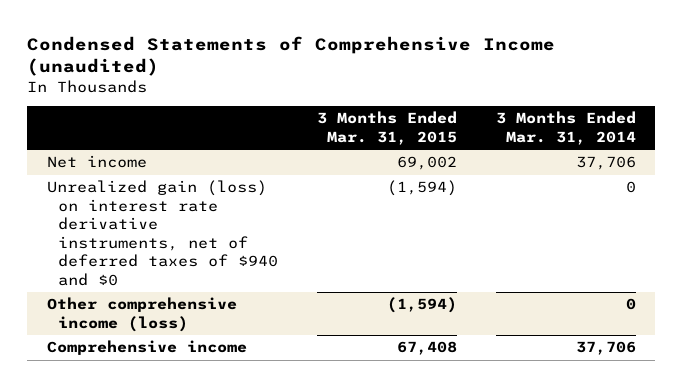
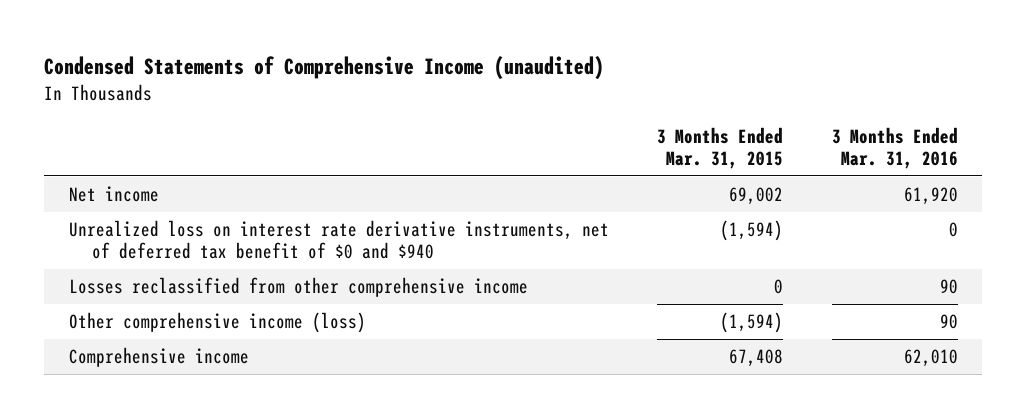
[495,111,636,145] 3 Months Ended Mar. 31, 2014 -> none
none -> [831,127,958,170] 3 Months Ended Mar. 31, 2016
[46,180,278,286] Unrealized gain (loss) on interest rate derivative instruments, net of deferred taxes of $940 and $0 -> [68,219,609,260] Unrealized loss on interest rate derivative instruments, net of deferred tax benefit of $0 and $940
none -> [68,276,528,297] Losses reclassified from other comprehensive income

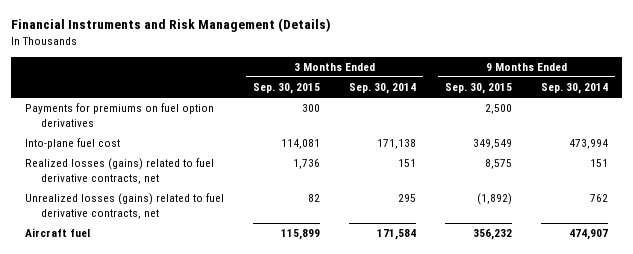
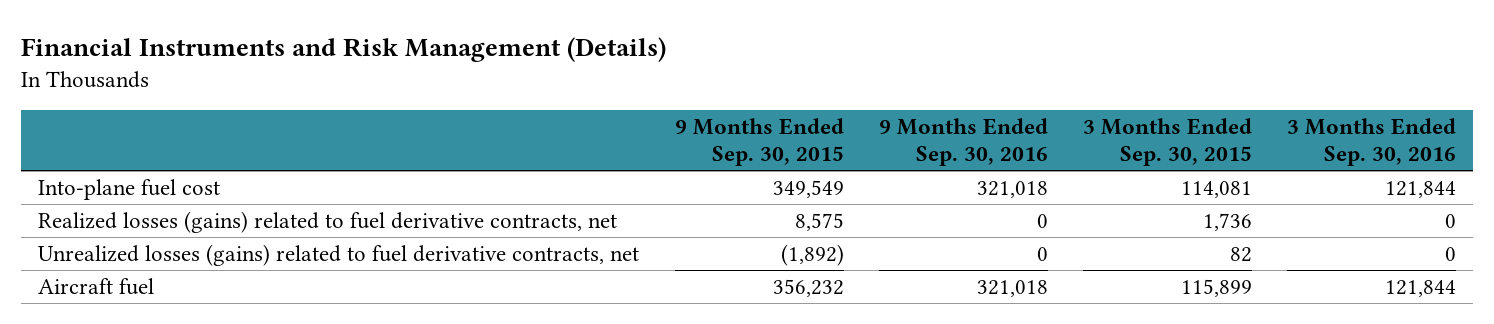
[349,83,417,95] Sep. 30, 2014 -> none
[540,83,608,95] Sep. 30, 2014 -> none
none -> [878,118,1048,166] 9 Months Ended Sep. 30, 2016
none -> [1286,118,1456,166] 3 Months Ended Sep. 30, 2016
[25,103,215,127] Payments for premiums on fuel option derivatives -> none

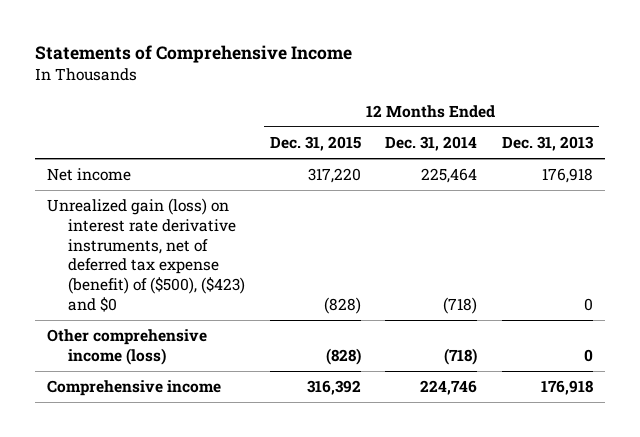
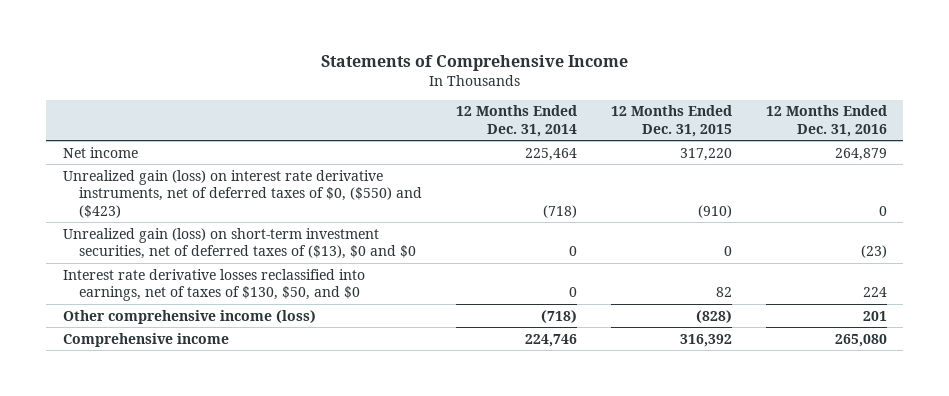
[501,135,594,151] Dec. 31, 2013 -> none
none -> [765,105,887,137] 12 Months Ended Dec. 31, 2016
[47,198,246,312] Unrealized gain (loss) on interest rate derivative instruments, net of deferred tax expense (benefit) of ($500), ($423) and $0 -> [62,169,422,218] Unrealized gain (loss) on interest rate derivative instruments, net of deferred taxes of $0, ($550) and ($423)
[323,296,361,314] (828) -> [697,204,732,218] (910)
none -> [62,227,416,260] Unrealized gain (loss) on short-term investment securities, net of deferred taxes of ($13), $0 and $0
none -> [62,268,365,302] Interest rate derivative losses reclassified into earnings, net of taxes of $130, $50, and $0

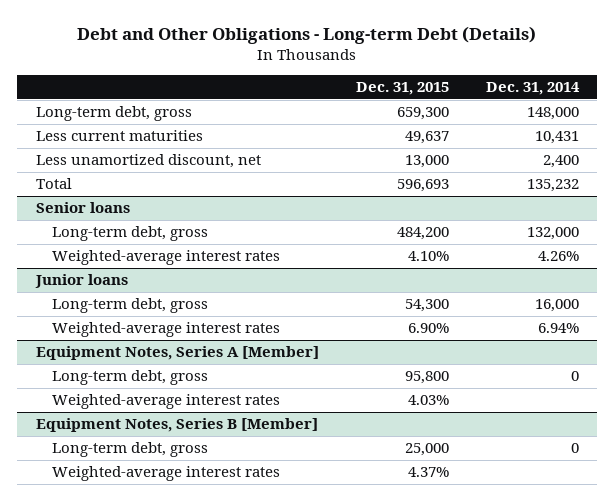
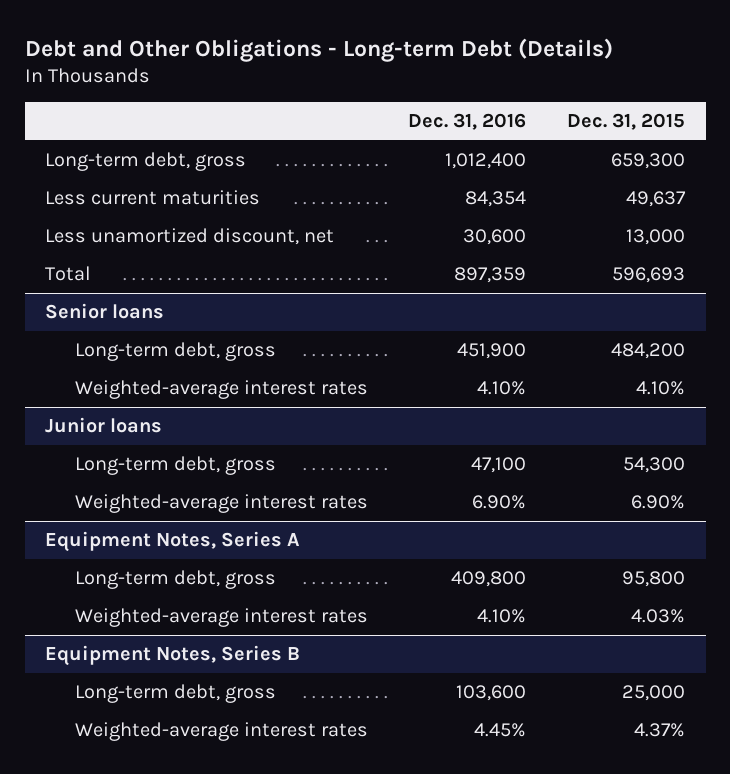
[485,82,580,96] Dec. 31, 2014 -> none
none -> [408,113,527,131] Dec. 31, 2016
[35,346,319,361] Equipment Notes, Series A [Member] -> [45,531,301,553] Equipment Notes, Series A
[35,418,318,433] Equipment Notes, Series B [Member] -> [45,645,301,667] Equipment Notes, Series B

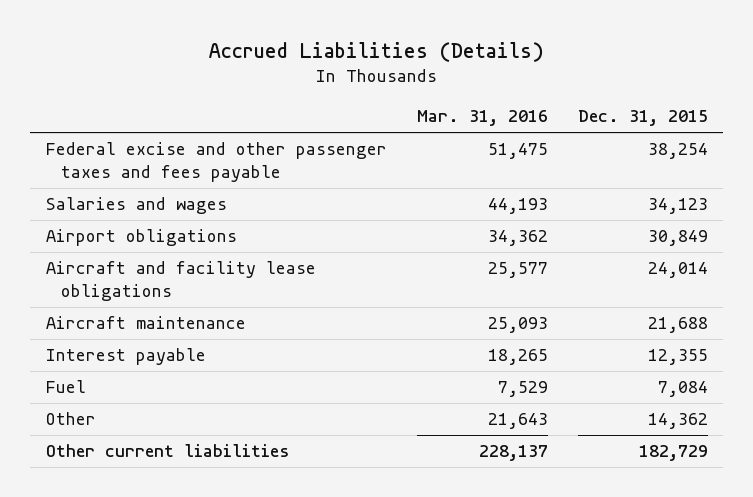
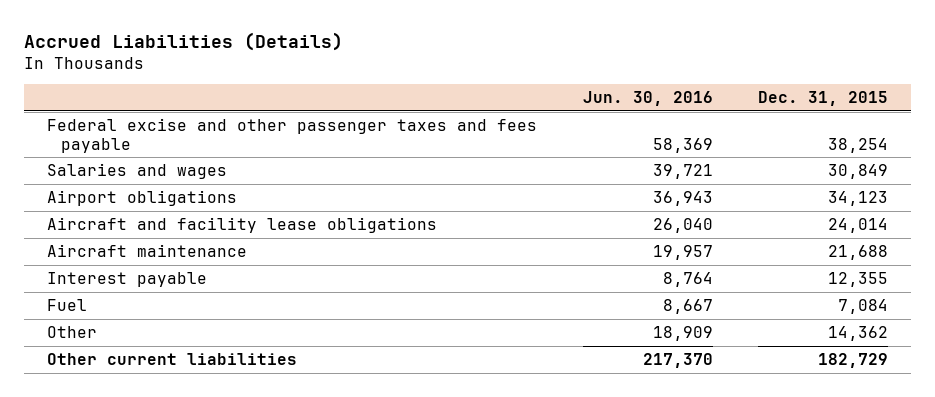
[416,110,548,127] Mar. 31, 2016 -> none
none -> [582,91,713,107] Jun. 30, 2016
[647,198,708,215] 34,123 -> [828,163,889,179] 30,849
[647,230,708,247] 30,849 -> [828,190,889,206] 34,123

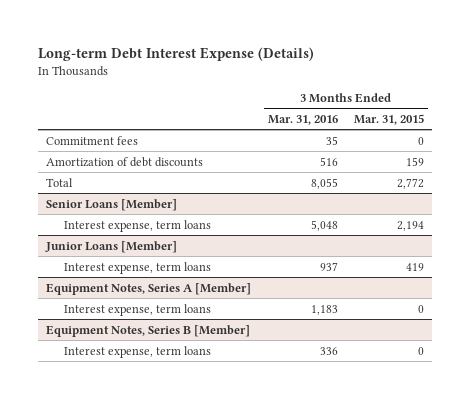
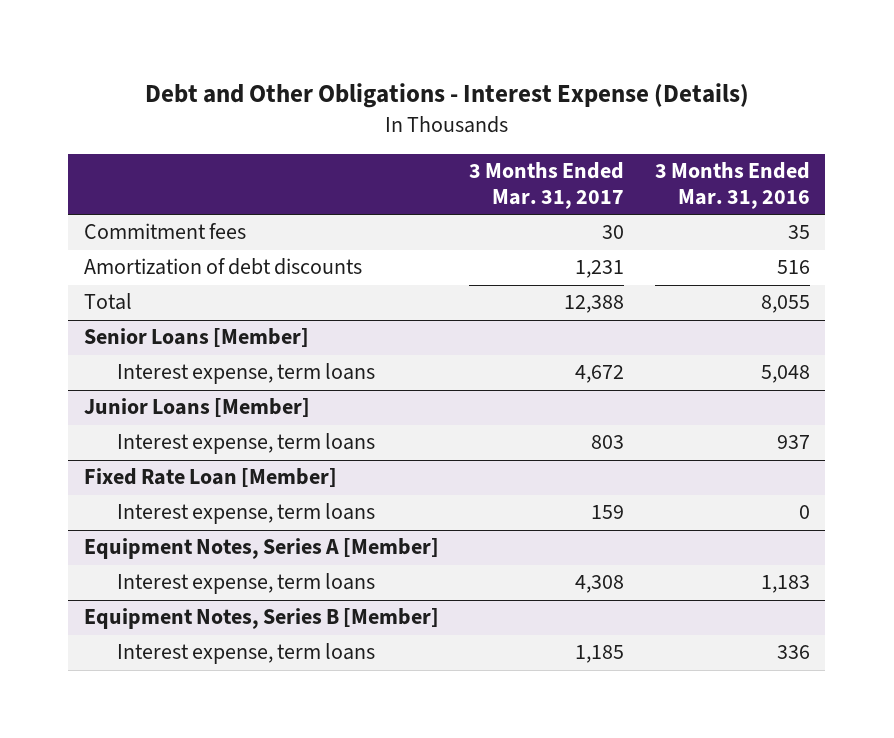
[38,46,315,61] Long-term Debt Interest Expense (Details) -> [144,83,749,109] Debt and Other Obligations - Interest Expense (Details)
[354,113,425,125] Mar. 31, 2015 -> none
none -> [469,162,625,210] 3 Months Ended Mar. 31, 2017
none -> [83,468,337,488] Fixed Rate Loan [Member]
none -> [116,503,375,525] Interest expense, term loans

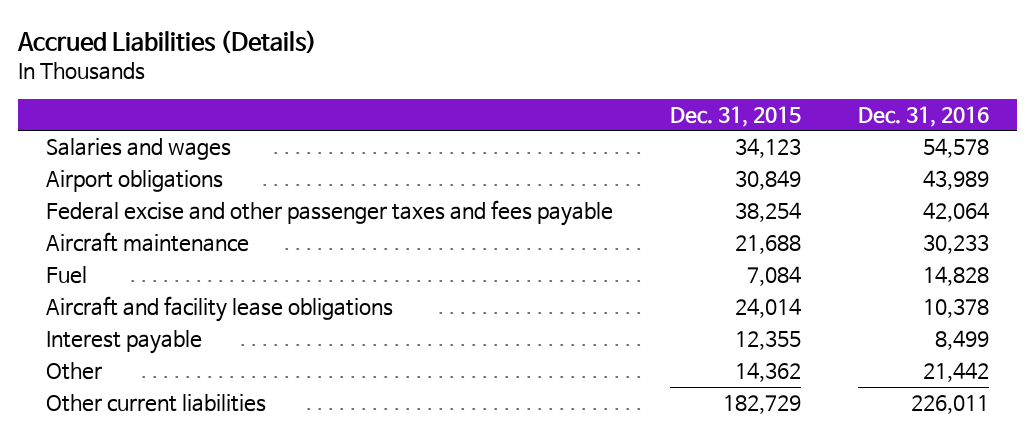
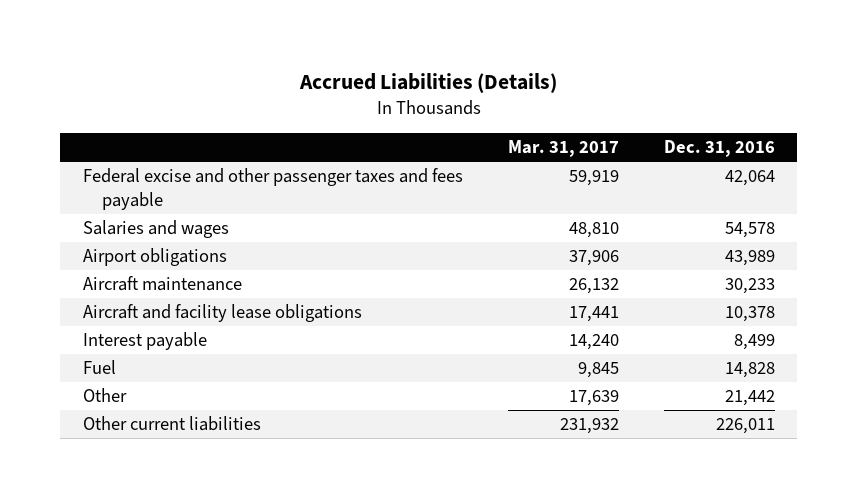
[670,105,802,127] Dec. 31, 2015 -> none
none -> [507,140,619,158] Mar. 31, 2017
[46,200,614,227] Federal excise and other passenger taxes and fees payable -> [82,168,463,210] Federal excise and other passenger taxes and fees payable
[46,266,88,285] Fuel -> [82,360,116,375] Fuel

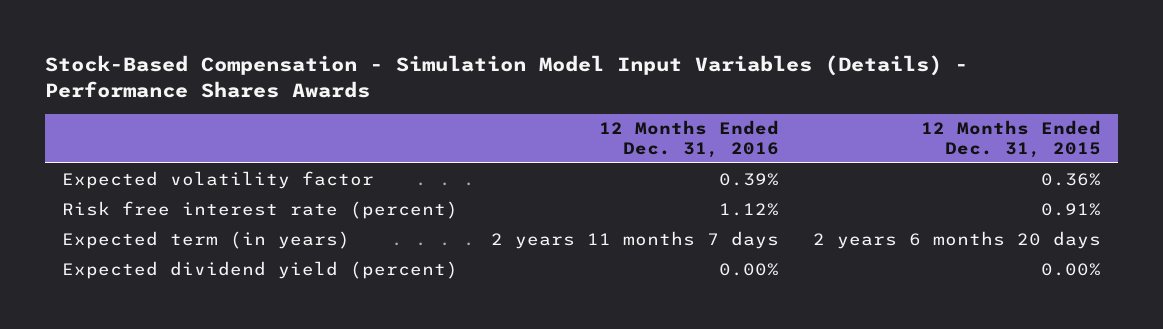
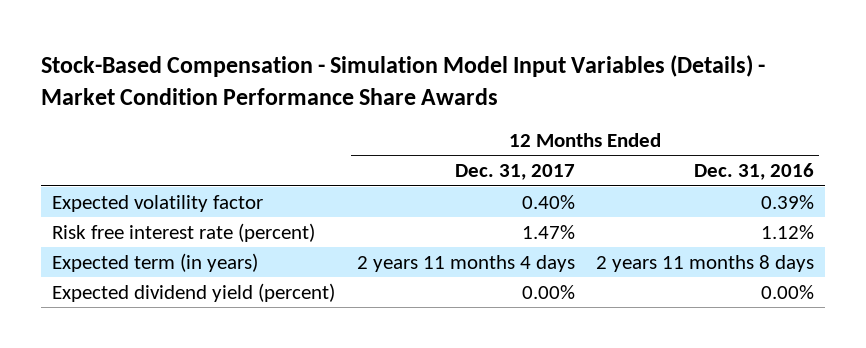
[45,55,969,98] Stock-Based Compensation - Simulation Model Input Variables (Details) - Performance Shares Awards -> [41,55,766,105] Stock-Based Compensation - Simulation Model Input Variables (Details) - Market Condition Performance Share Awards
[920,120,1101,158] 12 Months Ended Dec. 31, 2015 -> none
none -> [454,164,575,181] Dec. 31, 2017
[491,230,780,249] 2 years 11 months 7 days -> [596,254,815,272] 2 years 11 months 8 days

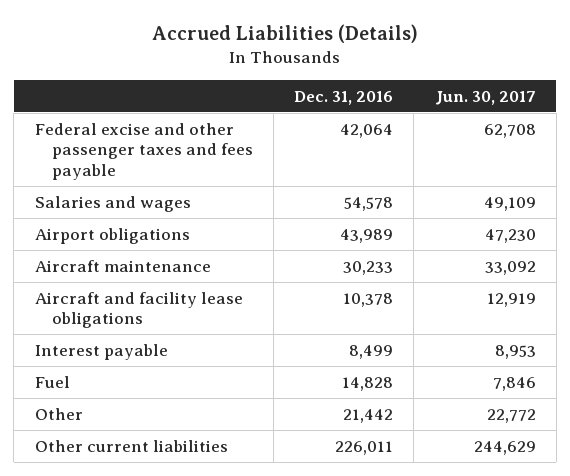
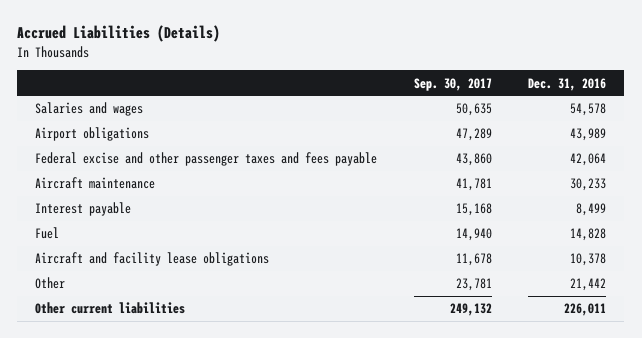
[434,91,536,106] Jun. 30, 2017 -> none
none -> [413,77,492,91] Sep. 30, 2017
[34,122,253,180] Federal excise and other passenger taxes and fees payable -> [35,152,378,167] Federal excise and other passenger taxes and fees payable
[34,291,243,329] Aircraft and facility lease obligations -> [35,252,270,267] Aircraft and facility lease obligations

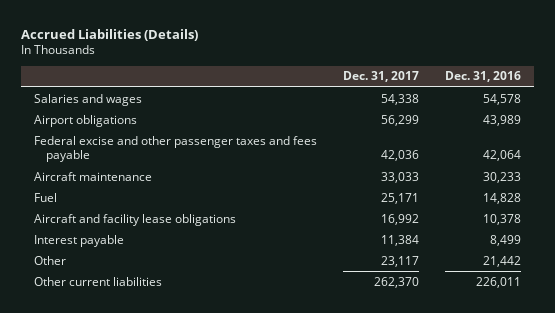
[413,77,492,91] Sep. 30, 2017 -> none
none -> [342,71,419,83] Dec. 31, 2017
[35,202,132,217] Interest payable -> [33,234,124,247] Interest payable

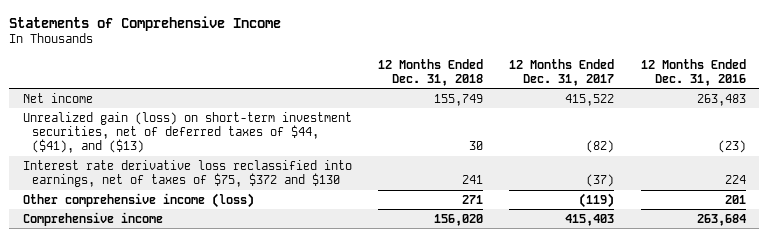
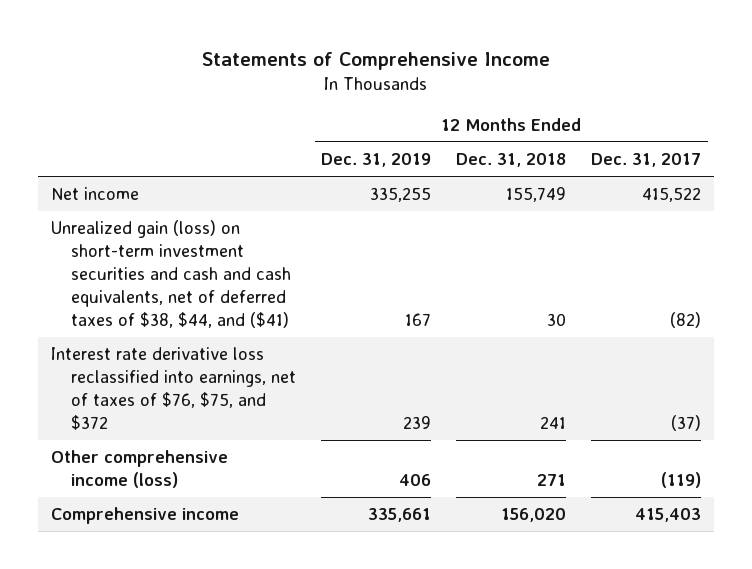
[640,58,746,86] 12 Months Ended Dec. 31, 2016 -> none
none -> [320,152,431,167] Dec. 31, 2019
[22,111,352,154] Unrealized gain (loss) on short-term investment securities, net of deferred taxes of $44, ($41), and ($13) -> [50,220,291,328] Unrealized gain (loss) on short-term investment securities and cash and cash equivalents, net of deferred taxes of $38, $44, and ($41)
[22,159,352,187] Interest rate derivative loss reclassified into earnings, net of taxes of $75, $372 and $130 -> [50,347,296,430] Interest rate derivative loss reclassified into earnings, net of taxes of $76, $75, and $372

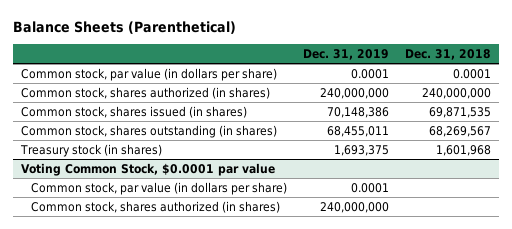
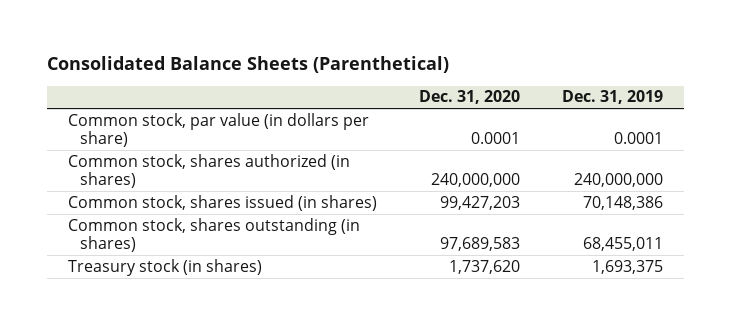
[13,20,237,34] Balance Sheets (Parenthetical) -> [46,56,449,74] Consolidated Balance Sheets (Parenthetical)
[404,48,491,60] Dec. 31, 2018 -> none
none -> [418,90,520,105] Dec. 31, 2020
[21,163,276,177] Voting Common Stock, $0.0001 par value -> none
[30,182,287,196] Common stock, par value (in dollars per share) -> none
[30,201,280,214] Common stock, shares authorized (in shares) -> none

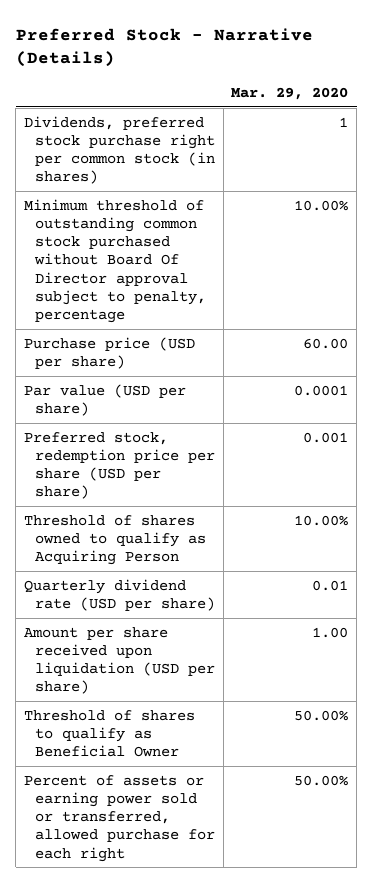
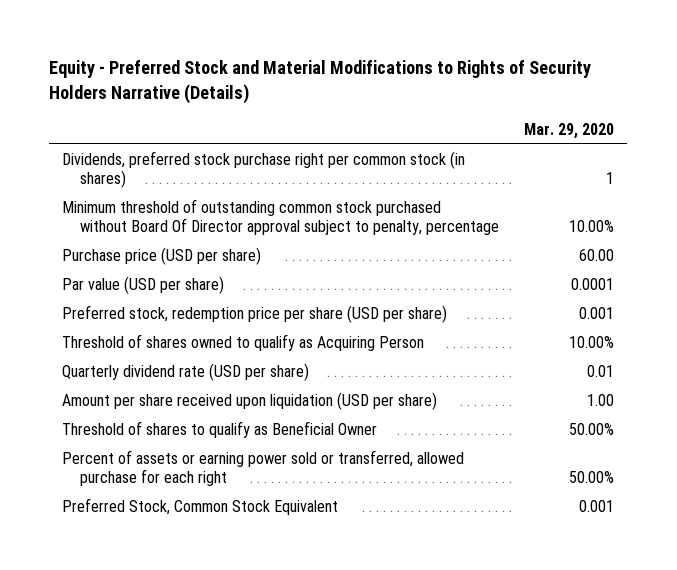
[15,27,313,68] Preferred Stock - Narrative (Details) -> [49,60,592,104] Equity - Preferred Stock and Material Modifications to Rights of Security Holders Narrative (Details)
none -> [62,498,339,516] Preferred Stock, Common Stock Equivalent

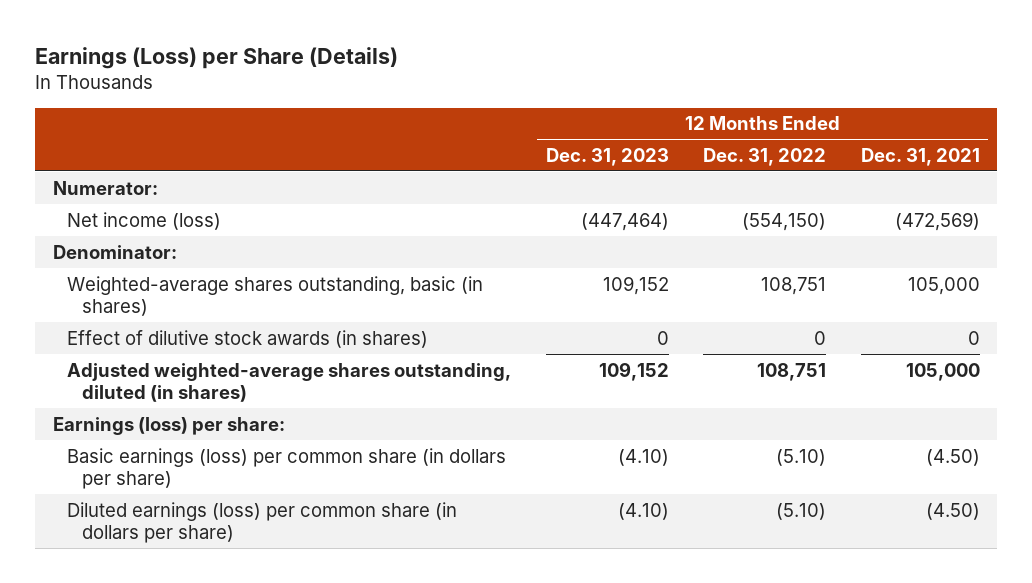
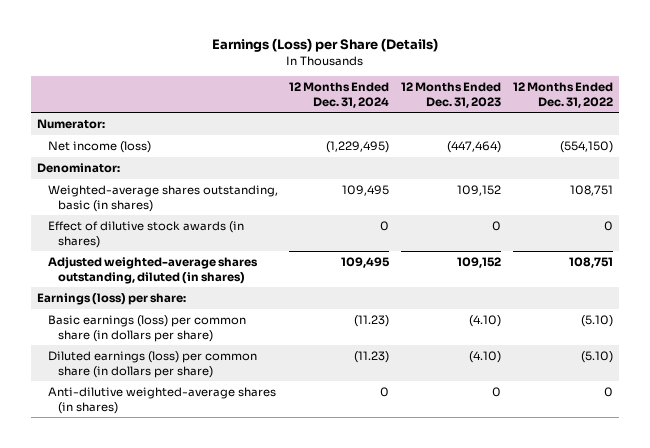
[860,147,980,166] Dec. 31, 2021 -> none
none -> [289,82,390,108] 12 Months Ended Dec. 31, 2024
none -> [47,387,276,414] Anti-dilutive weighted-average shares (in shares)

